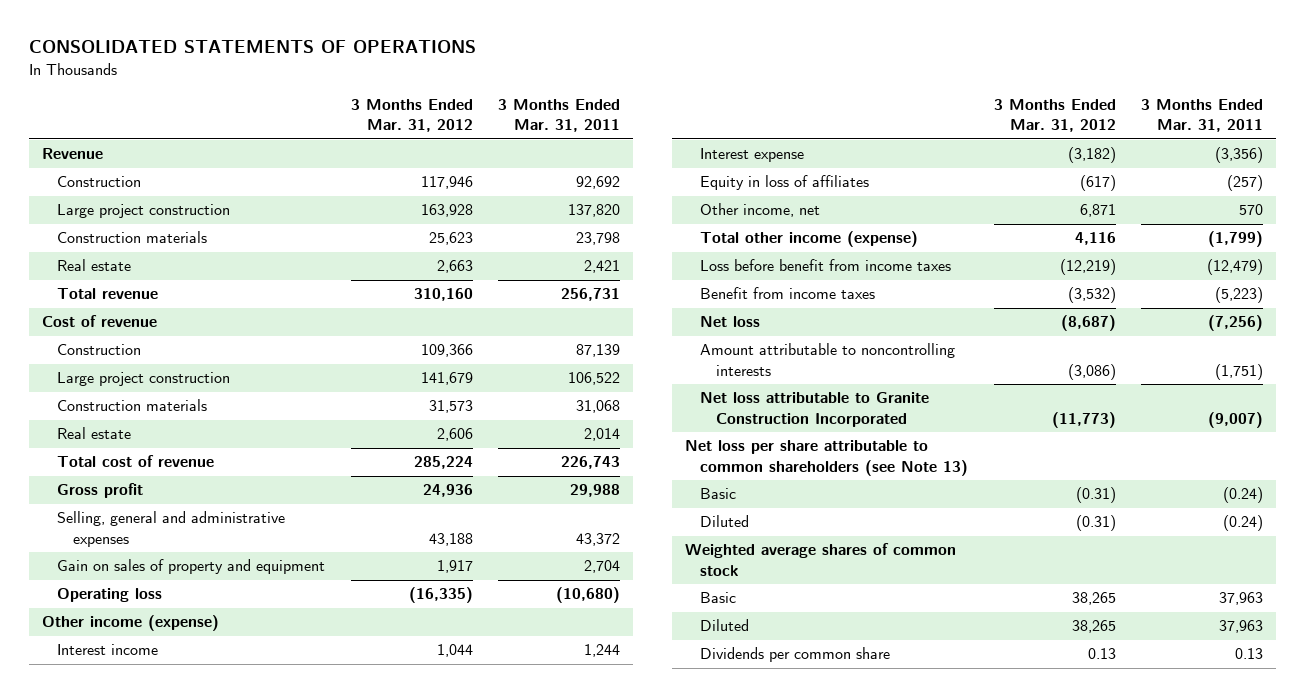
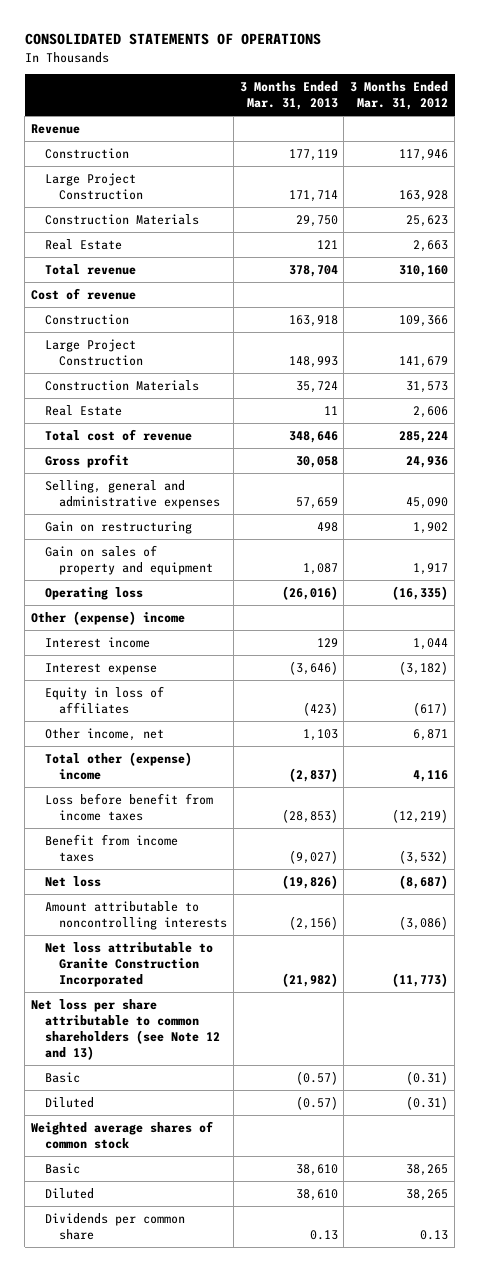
[498,98,621,133] 3 Months Ended Mar. 31, 2011 -> none
none -> [239,81,338,111] 3 Months Ended Mar. 31, 2013
[57,204,231,219] Large project construction -> [44,172,143,200] Large Project Construction
[57,231,208,244] Construction materials -> [44,213,199,225] Construction Materials
[57,259,132,272] Real estate -> [44,238,122,250] Real Estate
[57,372,231,387] Large project construction -> [44,338,143,366] Large Project Construction
[57,399,208,412] Construction materials -> [44,379,199,391] Construction Materials
[57,427,132,440] Real estate -> [44,404,122,416] Real Estate
[428,532,473,546] 43,188 -> [406,496,449,509] 45,090
none -> [44,520,192,534] Gain on restructuring
[41,615,219,632] Other income (expense) -> [31,610,186,625] Other (expense) income
[700,231,919,248] Total other income (expense) -> [44,751,192,780] Total other (expense) income
[684,440,969,476] Net loss per share attributable to common shareholders (see Note 13) -> [31,998,220,1060] Net loss per share attributable to common shareholders (see Note 12 and 13)

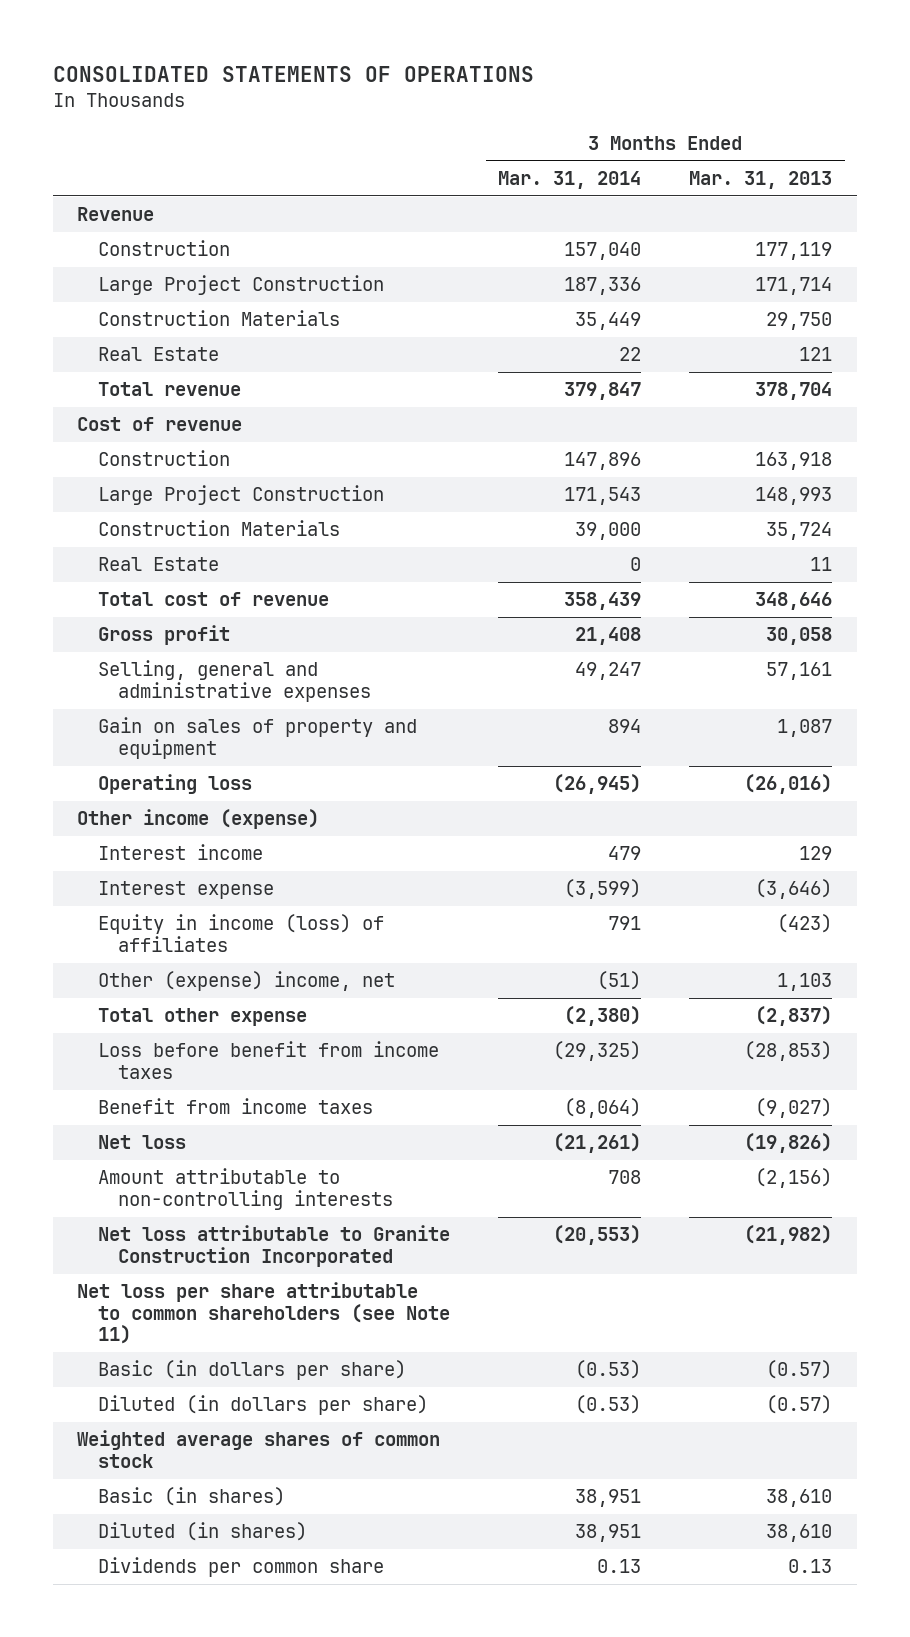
[350,81,449,111] 3 Months Ended Mar. 31, 2012 -> none
none -> [498,170,642,189] Mar. 31, 2014
[44,520,192,534] Gain on restructuring -> none
[295,496,338,509] 57,659 -> [766,662,833,681] 57,161
[31,610,186,625] Other (expense) income -> [77,809,320,830] Other income (expense)
[44,685,164,714] Equity in loss of affiliates -> [97,914,384,952] Equity in income (loss) of affiliates
[44,727,164,741] Other income, net -> [97,971,395,992] Other (expense) income, net
[44,751,192,780] Total other (expense) income -> [97,1008,307,1027] Total other expense
[44,900,227,930] Amount attributable to noncontrolling interests -> [97,1168,394,1210] Amount attributable to non-controlling interests
[31,998,220,1060] Net loss per share attributable to common shareholders (see Note 12 and 13) -> [77,1282,450,1345] Net loss per share attributable to common shareholders (see Note 11)
[44,1071,80,1083] Basic -> [97,1360,406,1381] Basic (in dollars per share)
[44,1096,94,1108] Diluted -> [97,1395,428,1416] Diluted (in dollars per share)
[44,1162,80,1174] Basic -> [97,1487,285,1507] Basic (in shares)
[44,1187,94,1199] Diluted -> [97,1522,307,1542] Diluted (in shares)

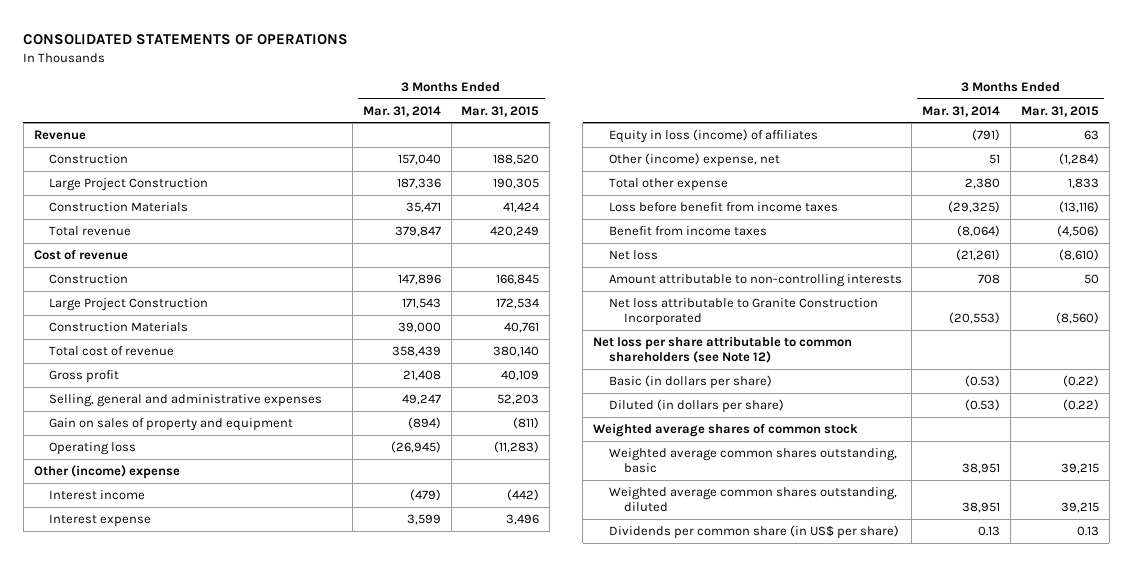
[689,170,833,189] Mar. 31, 2013 -> none
none -> [461,105,540,117] Mar. 31, 2015
[97,347,219,362] Real Estate -> none
[575,312,642,331] 35,449 -> [405,202,441,214] 35,471
[97,557,219,572] Real Estate -> none
[608,719,642,734] 894 -> [407,417,441,430] (894)
[77,809,320,830] Other income (expense) -> [33,465,180,480] Other (income) expense
[608,846,642,861] 479 -> [409,489,441,502] (479)
[564,879,642,900] (3,599) -> [406,514,441,526] 3,599
[97,914,384,952] Equity in income (loss) of affiliates -> [608,129,818,144] Equity in loss (income) of affiliates
[608,916,642,931] 791 -> [972,129,1001,142] (791)
[97,971,395,992] Other (expense) income, net -> [608,153,780,168] Other (income) expense, net
[597,971,642,991] (51) -> [989,154,1001,165] 51
[564,1006,642,1027] (2,380) -> [965,178,1001,190] 2,380
[77,1282,450,1345] Net loss per share attributable to common shareholders (see Note 11) -> [592,336,852,364] Net loss per share attributable to common shareholders (see Note 12)
[97,1487,285,1507] Basic (in shares) -> [608,448,897,474] Weighted average common shares outstanding, basic
[97,1522,307,1542] Diluted (in shares) -> [608,487,897,513] Weighted average common shares outstanding, diluted
[97,1557,384,1578] Dividends per common share -> [608,525,899,540] Dividends per common share (in US$ per share)

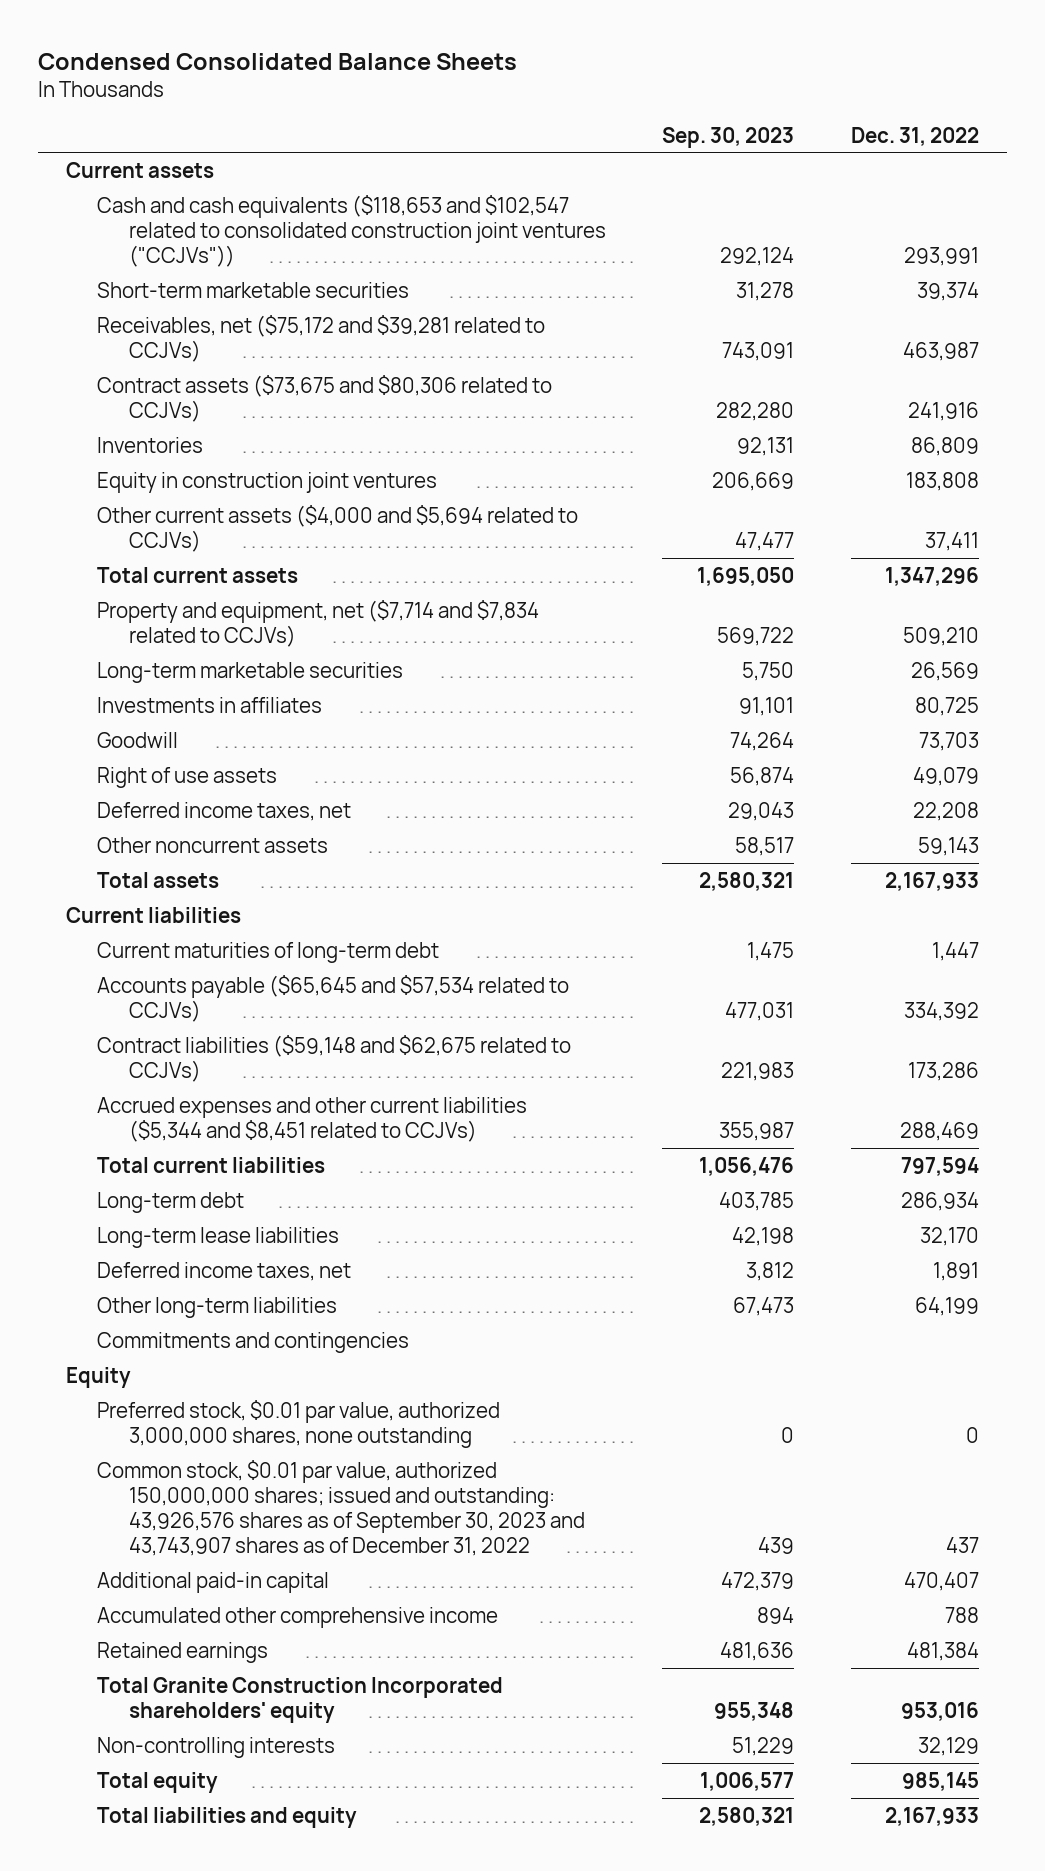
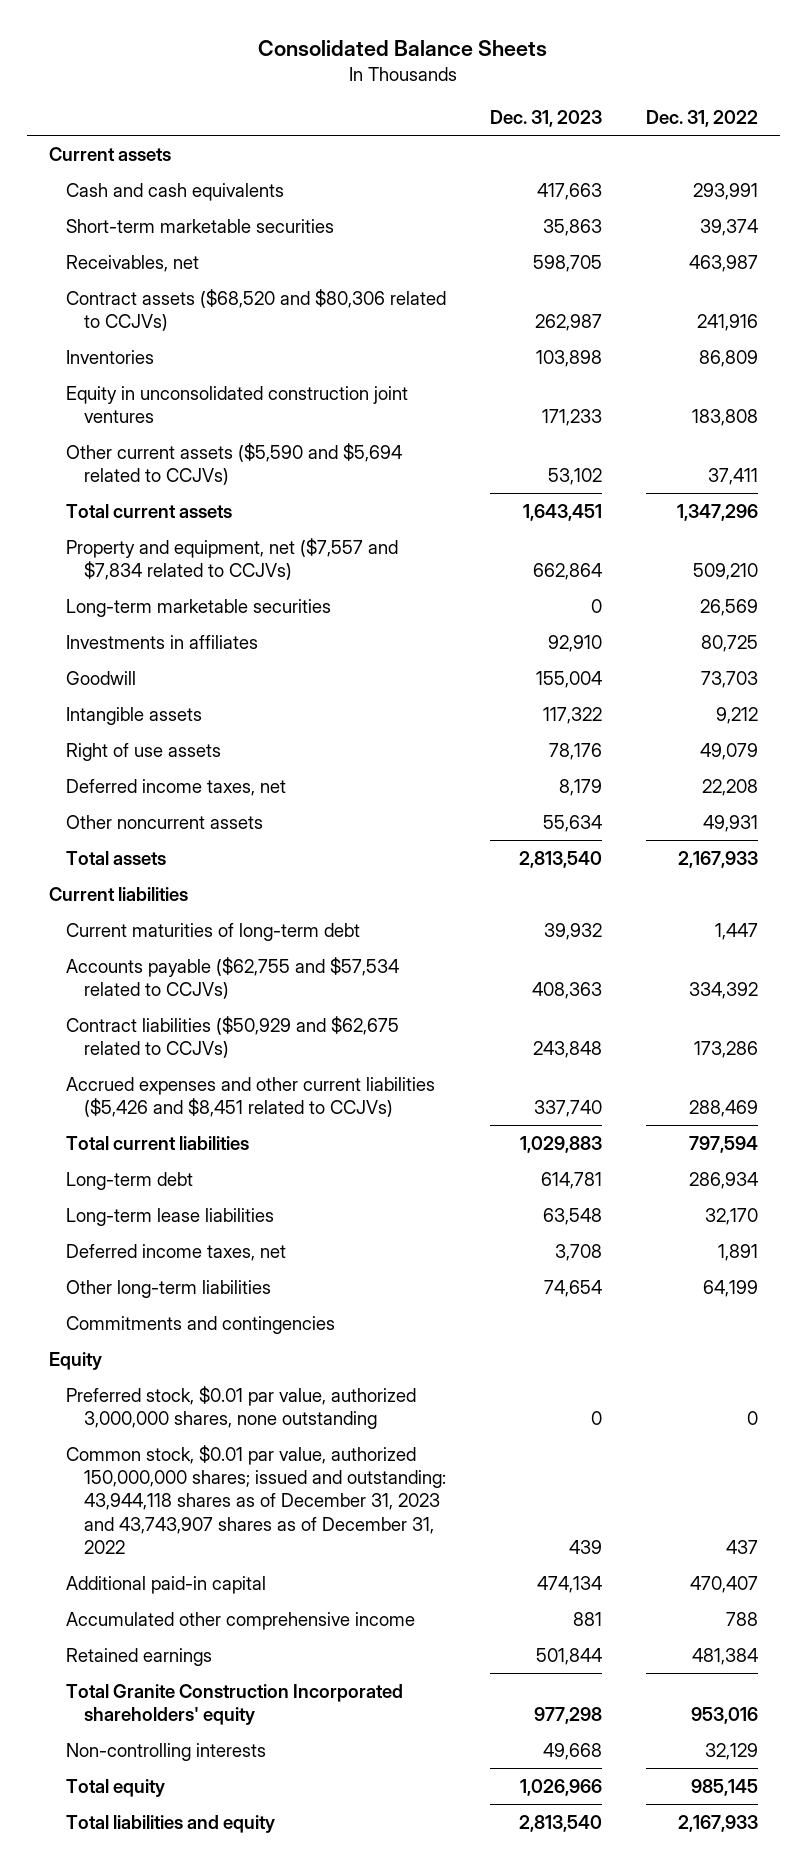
[37,52,517,70] Condensed Consolidated Balance Sheets -> [258,39,548,56] Consolidated Balance Sheets
[662,126,795,148] Sep. 30, 2023 -> none
none -> [490,109,603,127] Dec. 31, 2023
[97,194,606,267] Cash and cash equivalents ($118,653 and $102,547 related to consolidated construction joint ventures ("CCJVs")) -> [66,182,285,201] Cash and cash equivalents
[97,314,546,362] Receivables, net ($75,172 and $39,281 related to CCJVs) -> [66,254,200,272] Receivables, net
[97,374,553,422] Contract assets ($73,675 and $80,306 related to CCJVs) -> [66,288,447,332] Contract assets ($68,520 and $80,306 related to CCJVs)
[97,471,438,493] Equity in construction joint ventures -> [66,385,409,424] Equity in unconsolidated construction joint ventures
[97,504,579,552] Other current assets ($4,000 and $5,694 related to CCJVs) -> [66,442,403,486] Other current assets ($5,590 and $5,694 related to CCJVs)
[97,599,540,647] Property and equipment, net ($7,714 and $7,834 related to CCJVs) -> [66,537,399,581] Property and equipment, net ($7,557 and $7,834 related to CCJVs)
none -> [66,706,203,725] Intangible assets
[917,836,979,856] 59,143 -> [702,814,758,832] 49,931
[97,974,570,1022] Accounts payable ($65,645 and $57,534 related to CCJVs) -> [66,956,400,1000] Accounts payable ($62,755 and $57,534 related to CCJVs)
[97,1034,572,1082] Contract liabilities ($59,148 and $62,675 related to CCJVs) -> [66,1015,400,1059] Contract liabilities ($50,929 and $62,675 related to CCJVs)
[97,1096,528,1142] Accrued expenses and other current liabilities ($5,344 and $8,451 related to CCJVs) -> [66,1076,436,1118] Accrued expenses and other current liabilities ($5,426 and $8,451 related to CCJVs)
[97,1459,585,1556] Common stock, $0.01 par value, authorized 150,000,000 shares; issued and outstanding: 43,926,576 shares as of September 30, 2023 and 43,743,907 shares as of December 31, 2022 -> [66,1444,446,1554] Common stock, $0.01 par value, authorized 150,000,000 shares; issued and outstanding: 43,944,118 shares as of December 31, 2023 and 43,743,907 shares as of December 31, 2022

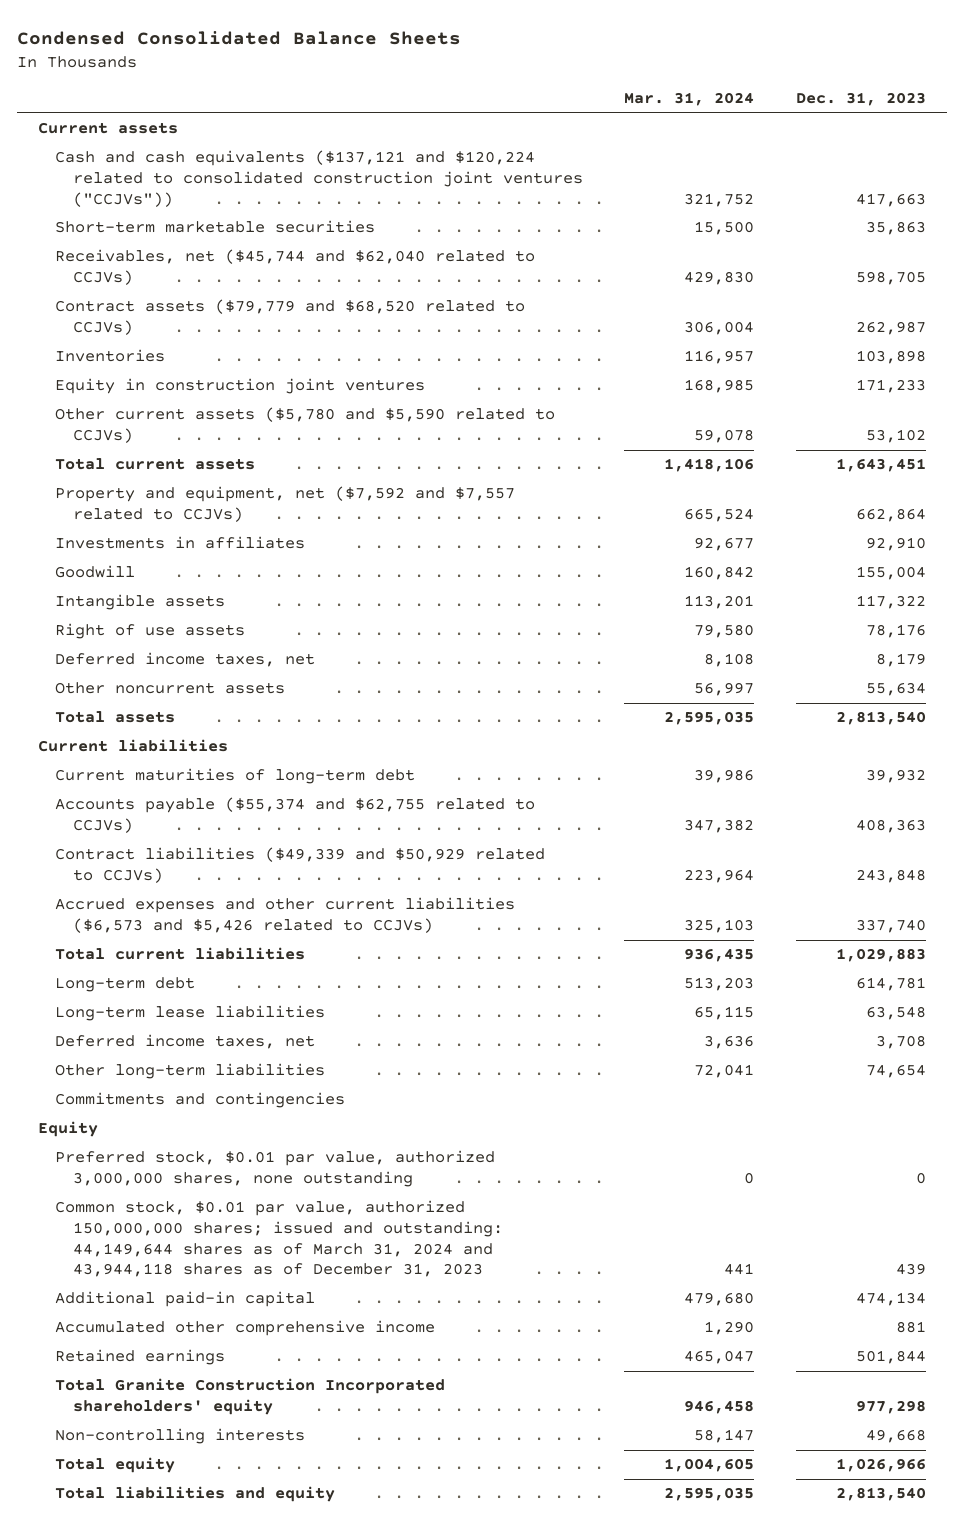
[258,39,548,56] Consolidated Balance Sheets -> [17,30,462,45] Condensed Consolidated Balance Sheets
[645,109,758,127] Dec. 31, 2022 -> none
none -> [624,92,755,107] Mar. 31, 2024
[66,182,285,201] Cash and cash equivalents -> [55,150,583,207] Cash and cash equivalents ($137,121 and $120,224 related to consolidated construction joint ventures ("CCJVs"))
[66,254,200,272] Receivables, net -> [55,249,536,286] Receivables, net ($45,744 and $62,040 related to CCJVs)
[66,288,447,332] Contract assets ($68,520 and $80,306 related to CCJVs) -> [55,299,526,336] Contract assets ($79,779 and $68,520 related to CCJVs)
[66,385,409,424] Equity in unconsolidated construction joint ventures -> [55,378,426,395] Equity in construction joint ventures
[66,442,403,486] Other current assets ($5,590 and $5,694 related to CCJVs) -> [55,407,556,444] Other current assets ($5,780 and $5,590 related to CCJVs)
[66,598,332,617] Long-term marketable securities -> none
[66,537,399,581] Property and equipment, net ($7,557 and $7,834 related to CCJVs) -> [55,486,516,523] Property and equipment, net ($7,592 and $7,557 related to CCJVs)
[66,956,400,1000] Accounts payable ($62,755 and $57,534 related to CCJVs) -> [55,797,536,834] Accounts payable ($55,374 and $62,755 related to CCJVs)
[66,1015,400,1059] Contract liabilities ($50,929 and $62,675 related to CCJVs) -> [55,847,546,884] Contract liabilities ($49,339 and $50,929 related to CCJVs)
[66,1076,436,1118] Accrued expenses and other current liabilities ($5,426 and $8,451 related to CCJVs) -> [55,897,516,934] Accrued expenses and other current liabilities ($6,573 and $5,426 related to CCJVs)
[66,1444,446,1554] Common stock, $0.01 par value, authorized 150,000,000 shares; issued and outstanding: 43,944,118 shares as of December 31, 2023 and 43,743,907 shares as of December 31, 2022 -> [55,1200,503,1278] Common stock, $0.01 par value, authorized 150,000,000 shares; issued and outstanding: 44,149,644 shares as of March 31, 2024 and 43,944,118 shares as of December 31, 2023

